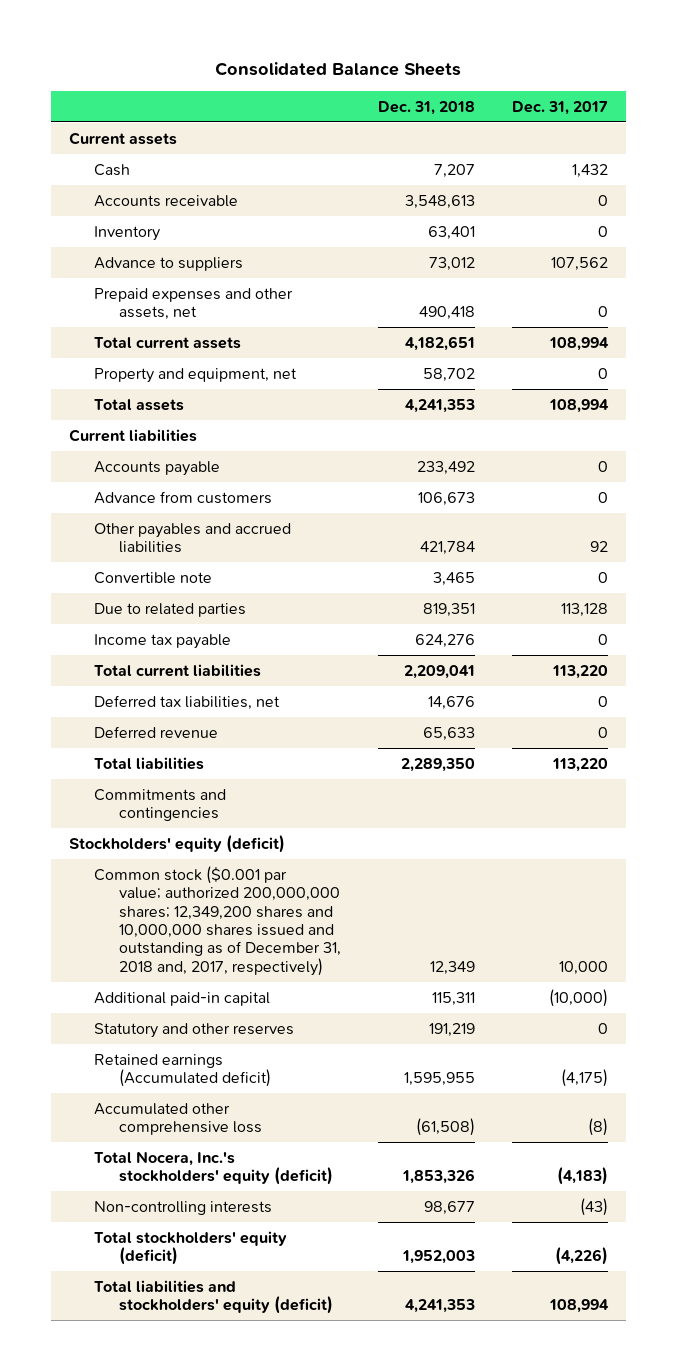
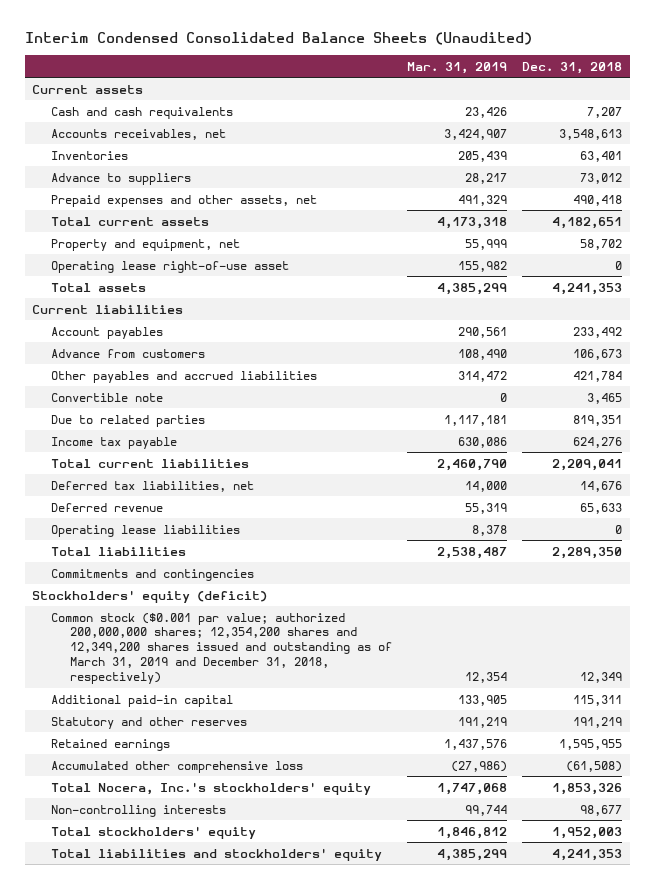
[215,62,462,77] Consolidated Balance Sheets -> [24,32,532,46] Interim Condensed Consolidated Balance Sheets (Unaudited)
[511,100,608,115] Dec. 31, 2017 -> none
none -> [407,61,508,74] Mar. 31, 2019
[93,163,130,176] Cash -> [51,106,234,119] Cash and cash requivalents
[93,194,238,207] Accounts receivable -> [51,128,227,140] Accounts receivables, net
[93,225,160,241] Inventory -> [51,150,129,160] Inventories
none -> [51,260,290,273] Operating lease right-of-use asset
[93,460,220,476] Accounts payable -> [51,326,164,339] Account payables
none -> [51,524,241,537] Operating lease liabilities
[93,865,341,976] Common stock ($0.001 par value; authorized 200,000,000 shares; 12,349,200 shares and 10,000,000 shares issued and outstanding as of December 31, 2018 and, 2017, respectively) -> [51,612,393,684] Common stock ($0.001 par value; authorized 200,000,000 shares; 12,354,200 shares and 12,349,200 shares issued and outstanding as of March 31, 2019 and December 31, 2018, respectively)
[93,1053,271,1088] Retained earnings (Accumulated deficit) -> [51,738,171,751] Retained earnings
[93,1150,333,1186] Total Nocera, Inc.'s stockholders' equity (deficit) -> [51,781,372,795] Total Nocera, Inc.'s stockholders' equity
[93,1230,287,1266] Total stockholders' equity (deficit) -> [51,825,257,839] Total stockholders' equity
[93,1279,333,1315] Total liabilities and stockholders' equity (deficit) -> [51,847,383,861] Total liabilities and stockholders' equity

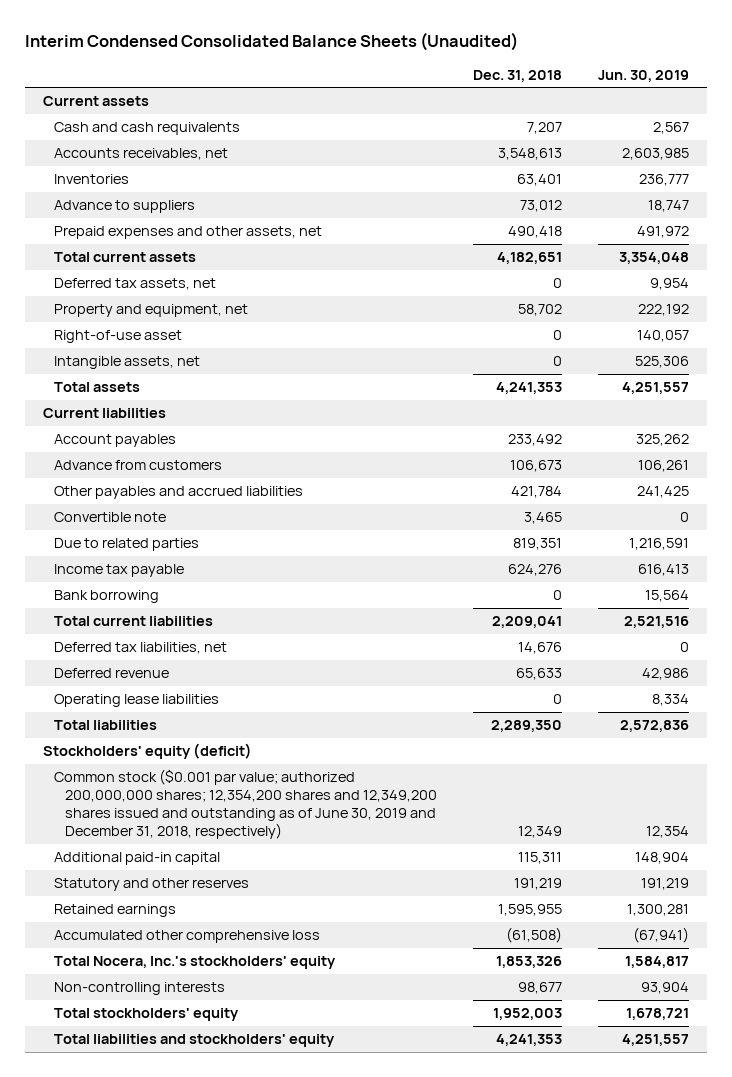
[407,61,508,74] Mar. 31, 2019 -> none
none -> [598,69,690,82] Jun. 30, 2019
none -> [53,278,216,291] Deferred tax assets, net
[51,260,290,273] Operating lease right-of-use asset -> [53,330,182,344] Right-of-use asset
none -> [53,356,200,370] Intangible assets, net
none -> [53,590,159,604] Bank borrowing
[51,568,255,581] Commitments and contingencies -> none
[51,612,393,684] Common stock ($0.001 par value; authorized 200,000,000 shares; 12,354,200 shares and 12,349,200 shares issued and outstanding as of March 31, 2019 and December 31, 2018, respectively) -> [53,769,437,840] Common stock ($0.001 par value; authorized 200,000,000 shares; 12,354,200 shares and 12,349,200 shares issued and outstanding as of June 30, 2019 and December 31, 2018, respectively)

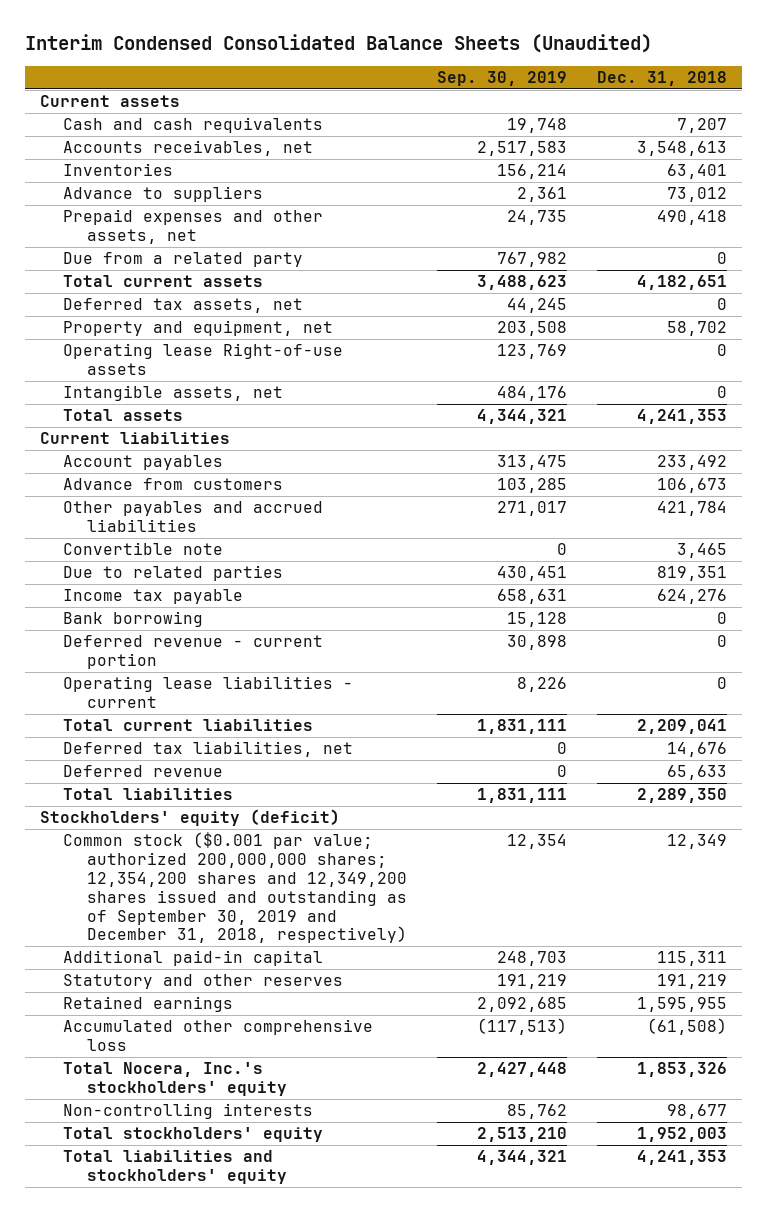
[598,69,690,82] Jun. 30, 2019 -> none
none -> [436,71,567,87] Sep. 30, 2019
none -> [63,252,304,268] Due from a related party
[53,330,182,344] Right-of-use asset -> [63,343,344,376] Operating lease Right-of-use assets
none -> [63,635,324,670] Deferred revenue - current portion
none -> [63,676,354,709] Operating lease liabilities - current
[53,694,219,708] Operating lease liabilities -> none
[53,769,437,840] Common stock ($0.001 par value; authorized 200,000,000 shares; 12,354,200 shares and 12,349,200 shares issued and outstanding as of June 30, 2019 and December 31, 2018, respectively) -> [63,832,407,944] Common stock ($0.001 par value; authorized 200,000,000 shares; 12,354,200 shares and 12,349,200 shares issued and outstanding as of September 30, 2019 and December 31, 2018, respectively)

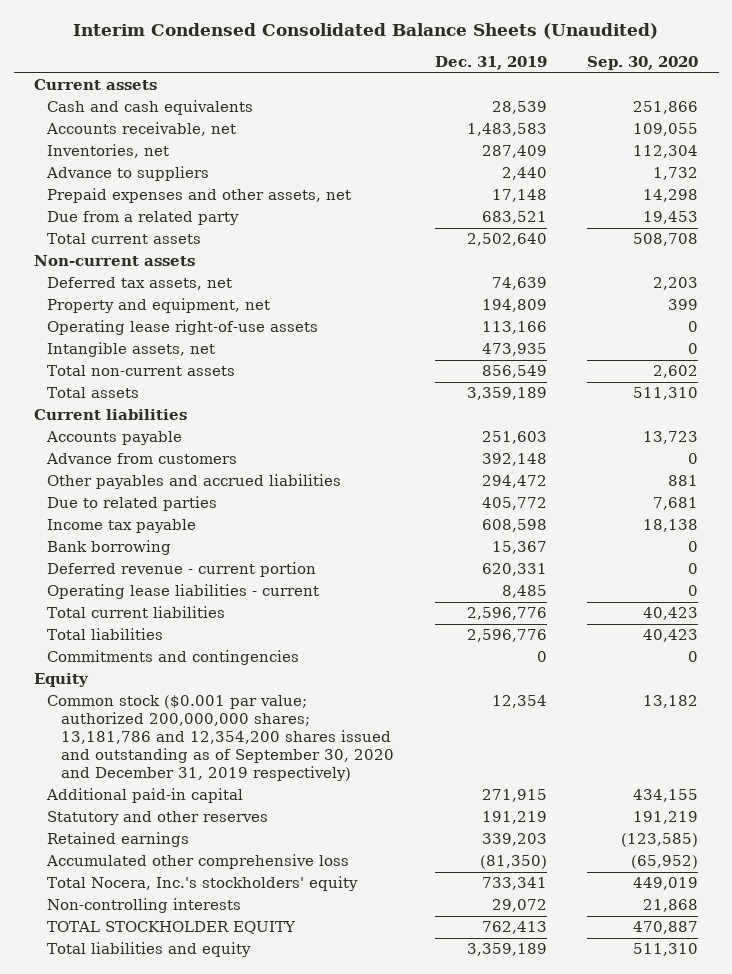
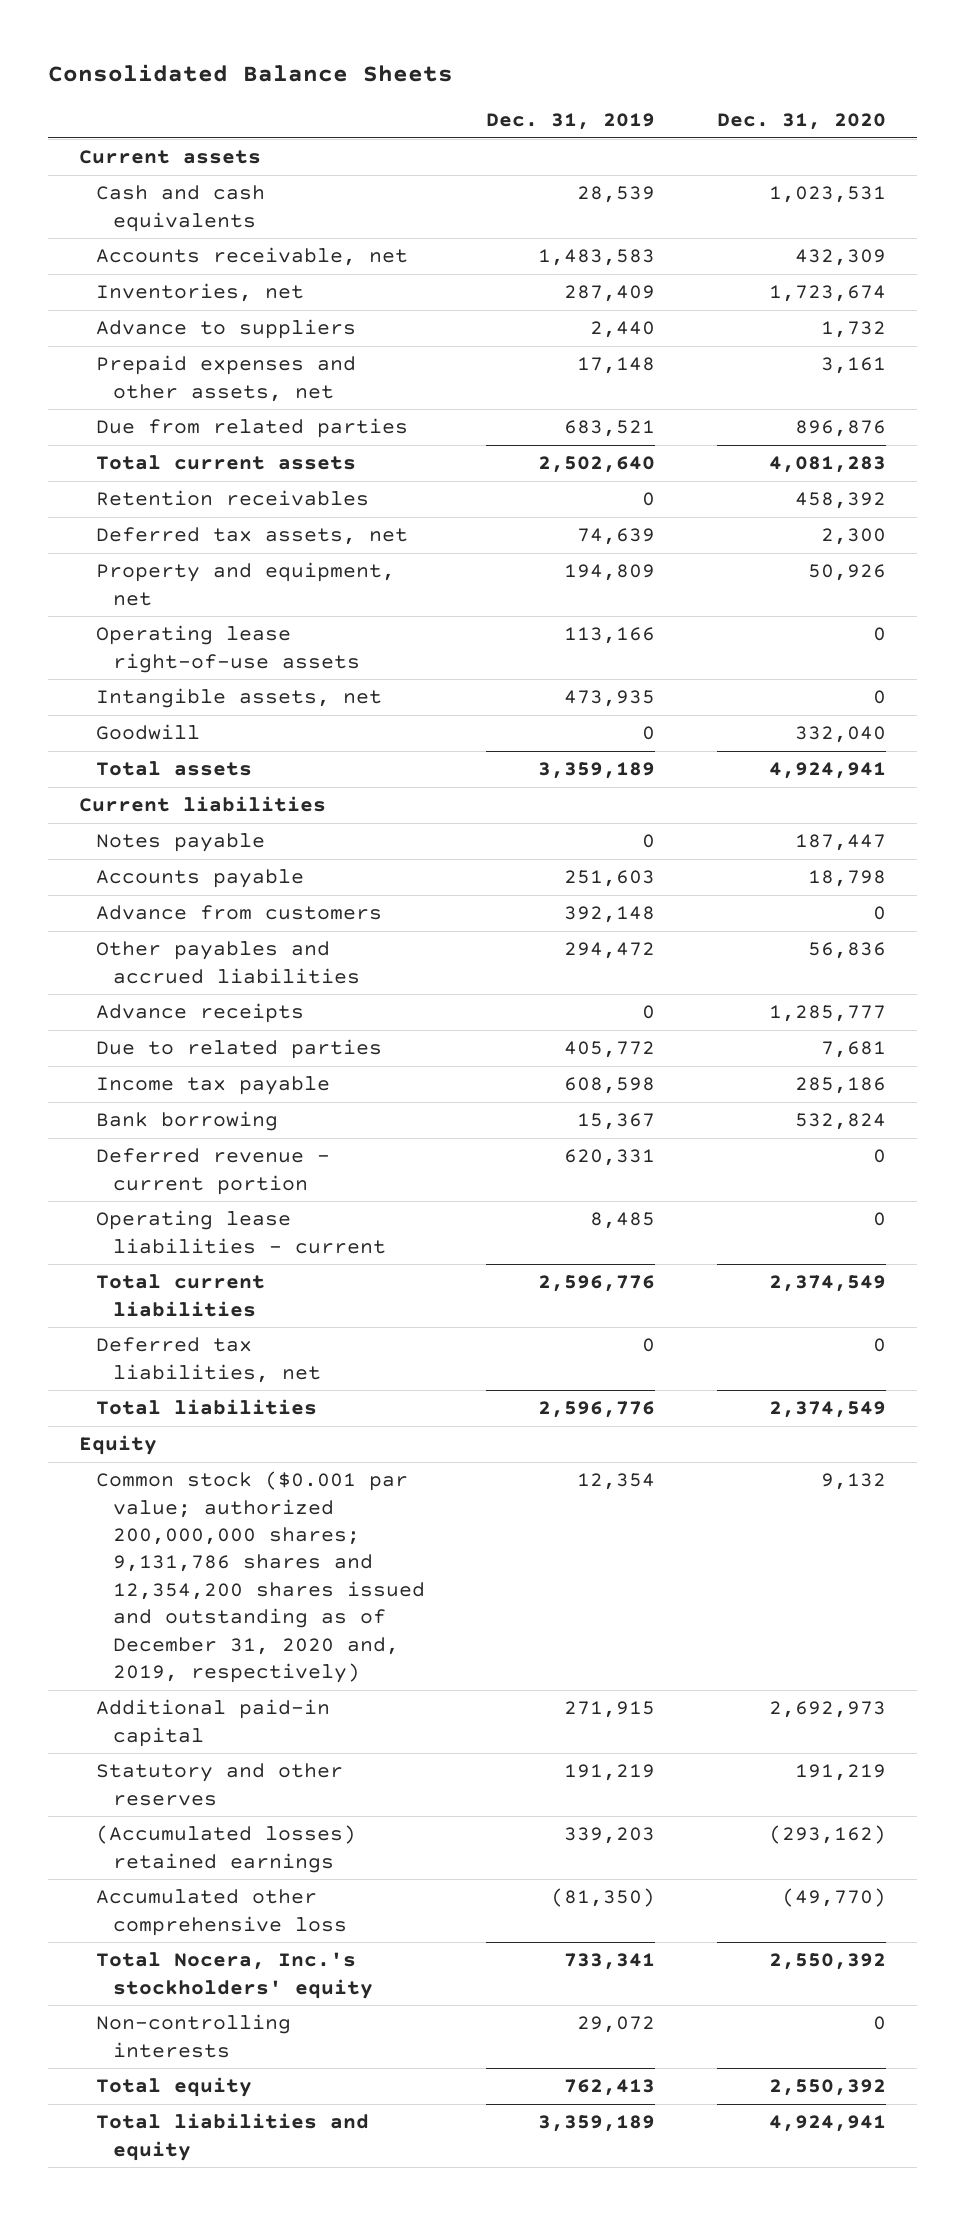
[73,23,659,40] Interim Condensed Consolidated Balance Sheets (Unaudited) -> [47,63,453,82] Consolidated Balance Sheets
[587,55,699,70] Sep. 30, 2020 -> none
none -> [717,113,887,131] Dec. 31, 2020
[47,211,240,226] Due from a related party -> [95,418,408,439] Due from related parties
[34,255,196,267] Non-current assets -> none
none -> [95,490,369,507] Retention receivables
[47,365,236,377] Total non-current assets -> none
none -> [95,724,200,741] Goodwill
none -> [95,833,265,853] Notes payable
none -> [95,1003,304,1024] Advance receipts
none -> [95,1337,321,1383] Deferred tax liabilities, net
[47,650,300,666] Commitments and contingencies -> none
[47,695,394,781] Common stock ($0.001 par value; authorized 200,000,000 shares; 13,181,786 and 12,354,200 shares issued and outstanding as of September 30, 2020 and December 31, 2019 respectively) -> [95,1471,425,1683] Common stock ($0.001 par value; authorized 200,000,000 shares; 9,131,786 shares and 12,354,200 shares issued and outstanding as of December 31, 2020 and, 2019, respectively)
[47,832,190,848] Retained earnings -> [95,1825,356,1873] (Accumulated losses) retained earnings
[47,921,297,935] TOTAL STOCKHOLDER EQUITY -> [95,2077,252,2098] Total equity

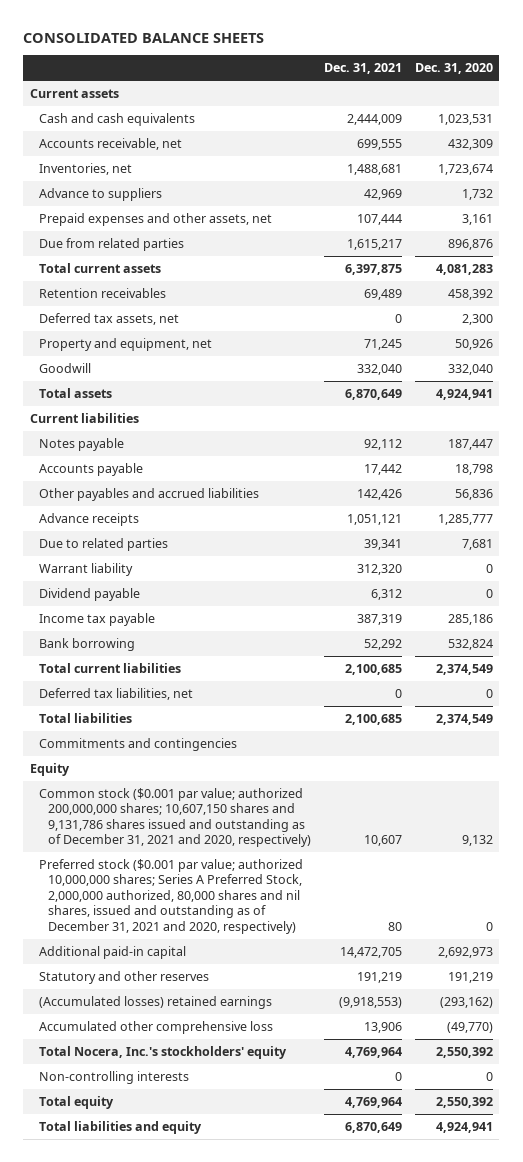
[47,63,453,82] Consolidated Balance Sheets -> [23,32,265,43] CONSOLIDATED BALANCE SHEETS
[486,113,656,131] Dec. 31, 2019 -> none
none -> [323,63,402,75] Dec. 31, 2021
[95,625,360,673] Operating lease right-of-use assets -> none
[95,688,382,709] Intangible assets, net -> none
[95,905,382,921] Advance from customers -> none
none -> [38,563,133,577] Warrant liability
none -> [38,588,140,602] Dividend payable
[95,1148,330,1195] Deferred revenue - current portion -> none
[95,1210,386,1254] Operating lease liabilities - current -> none
none -> [38,738,237,752] Commitments and contingencies
[95,1471,425,1683] Common stock ($0.001 par value; authorized 200,000,000 shares; 9,131,786 shares and 12,354,200 shares issued and outstanding as of December 31, 2020 and, 2019, respectively) -> [38,788,311,848] Common stock ($0.001 par value; authorized 200,000,000 shares; 10,607,150 shares and 9,131,786 shares issued and outstanding as of December 31, 2021 and 2020, respectively)
none -> [38,859,303,934] Preferred stock ($0.001 par value; authorized 10,000,000 shares; Series A Preferred Stock, 2,000,000 authorized, 80,000 shares and nil shares, issued and outstanding as of December 31, 2021 and 2020, respectively)

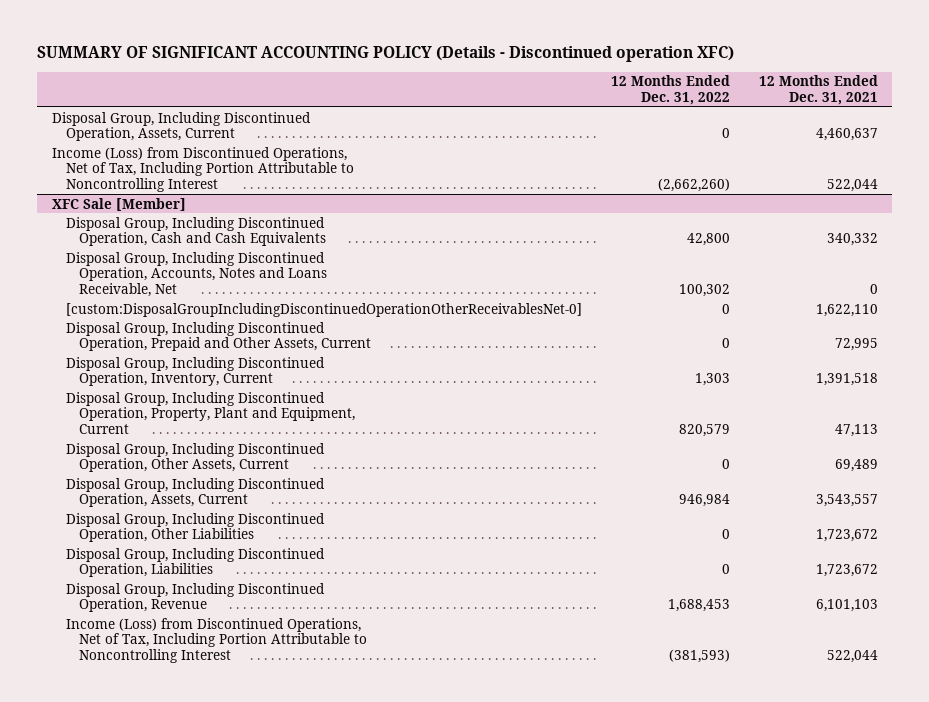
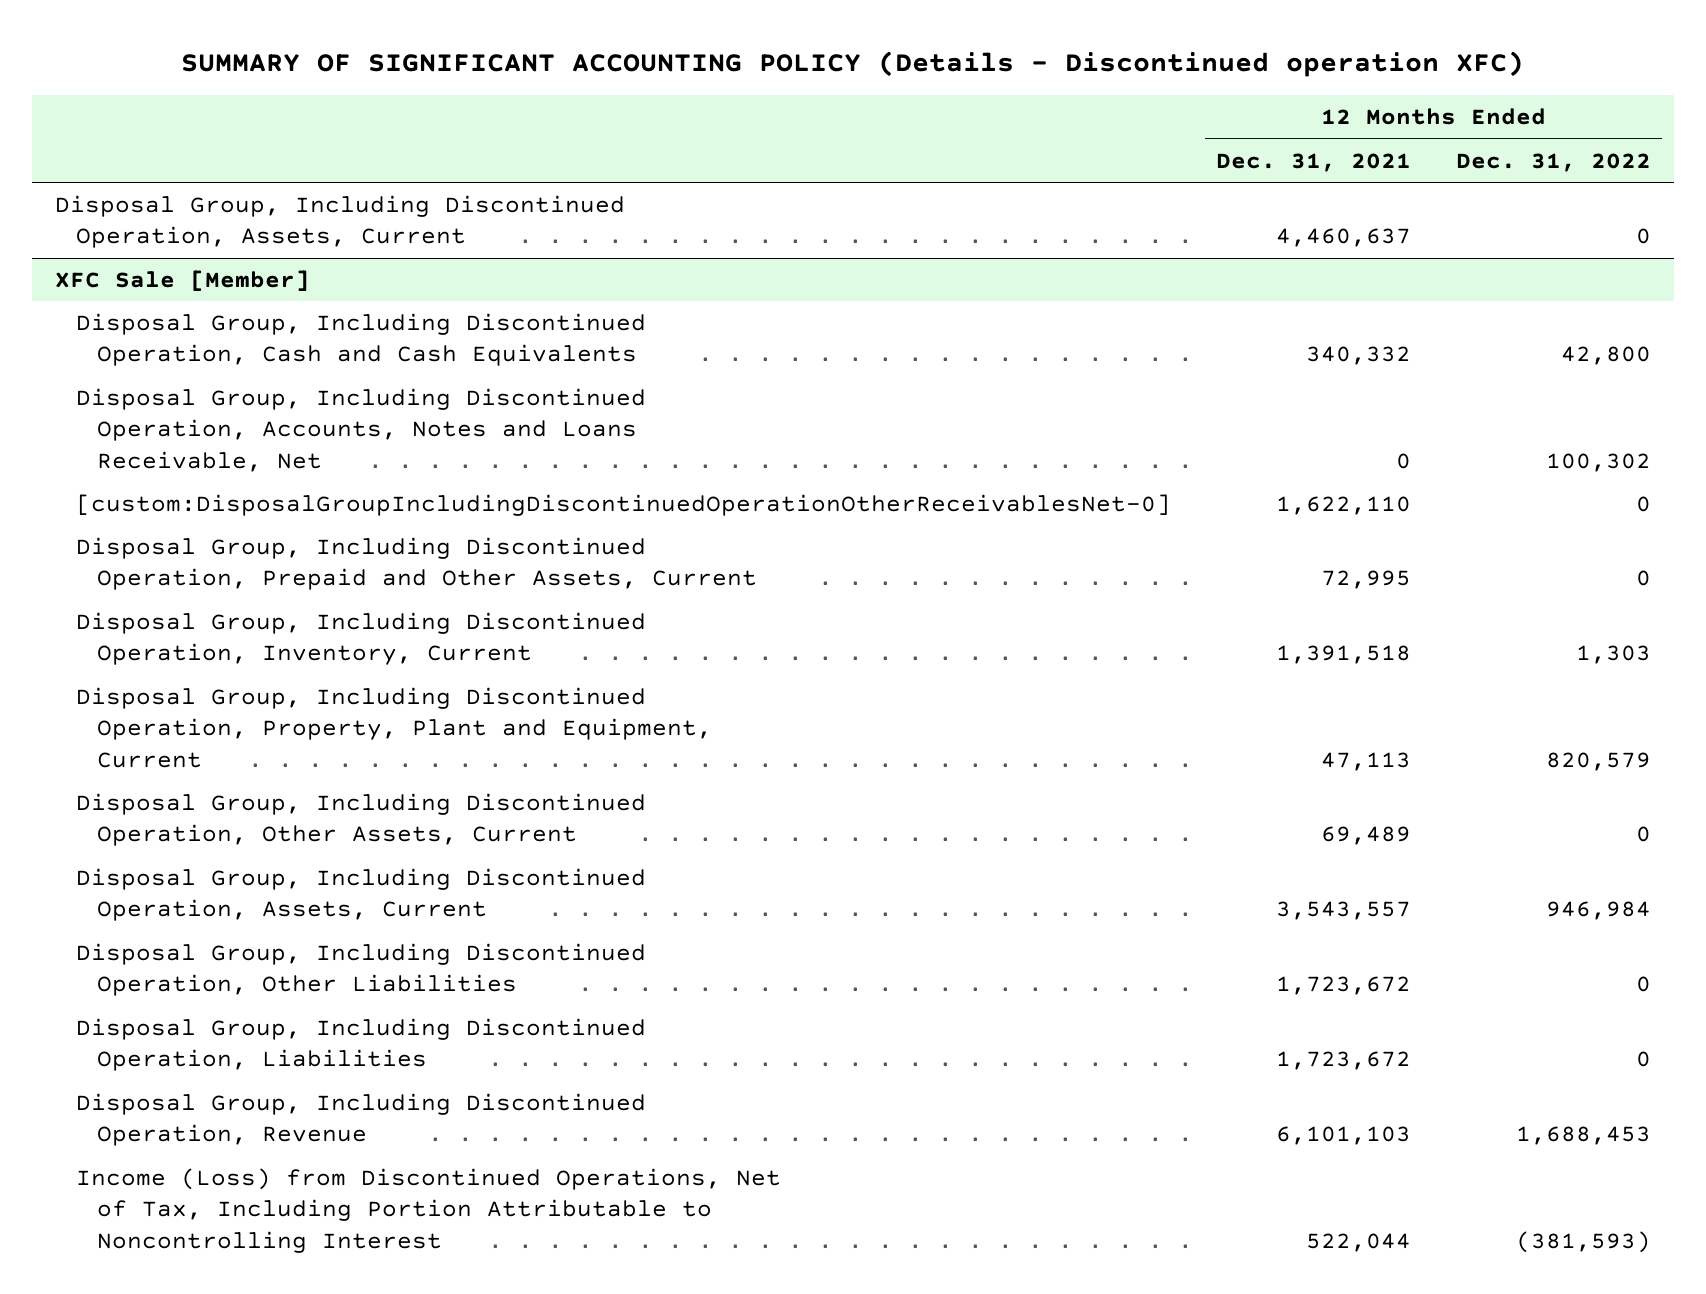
[51,146,354,192] Income (Loss) from Discontinued Operations, Net of Tax, Including Portion Attributable to Noncontrolling Interest -> none

